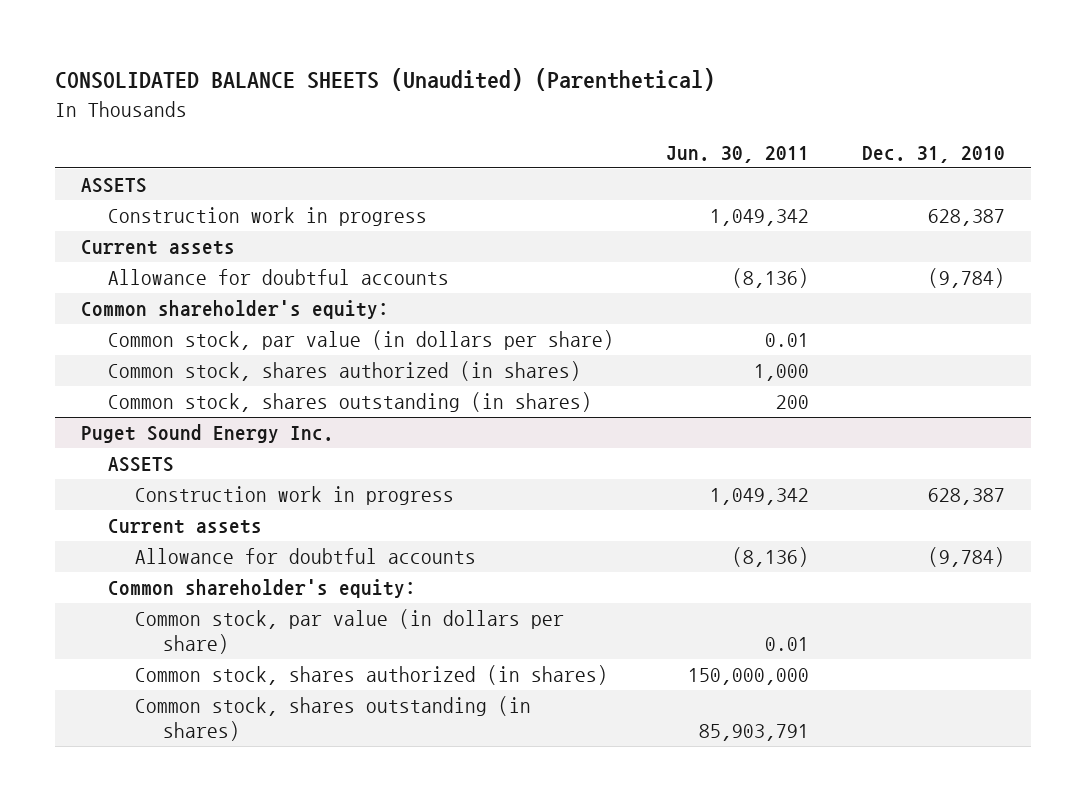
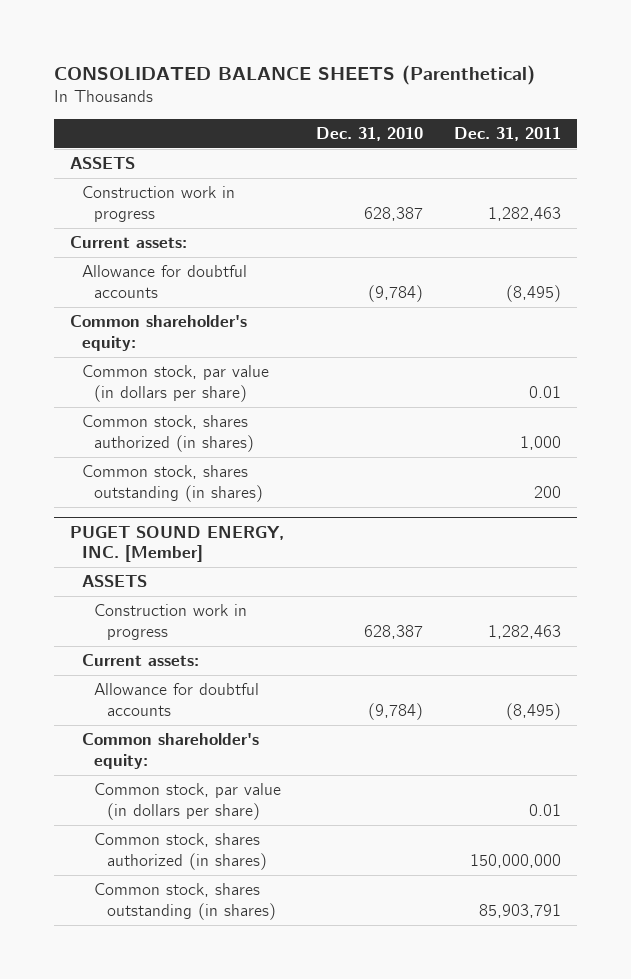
[54,68,715,92] CONSOLIDATED BALANCE SHEETS (Unaudited) (Parenthetical) -> [53,64,535,85] CONSOLIDATED BALANCE SHEETS (Parenthetical)
[666,145,810,163] Jun. 30, 2011 -> none
none -> [454,126,562,141] Dec. 31, 2011
[81,240,236,256] Current assets -> [69,236,187,249] Current assets:
[81,424,335,444] Puget Sound Energy Inc. -> [69,525,284,563] PUGET SOUND ENERGY, INC. [Member]
[108,519,263,535] Current assets -> [82,654,200,667] Current assets:

